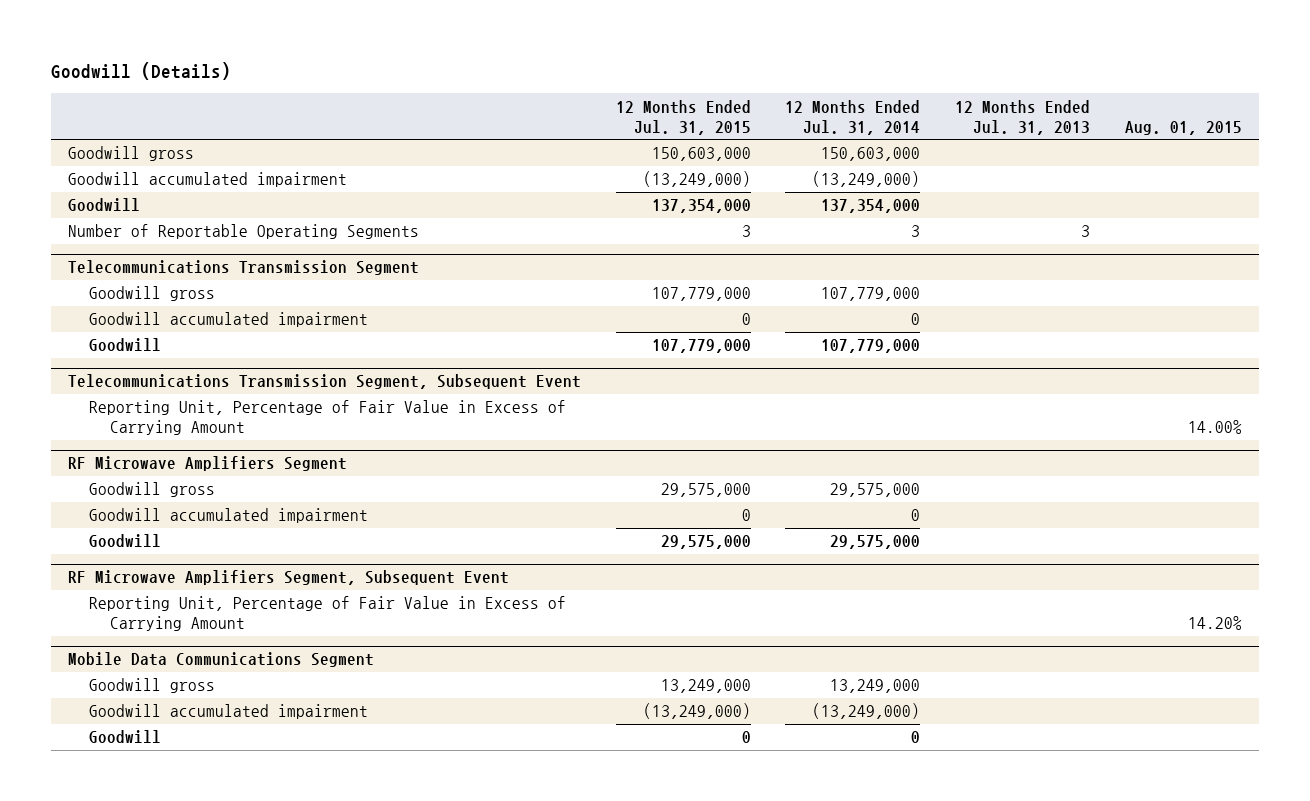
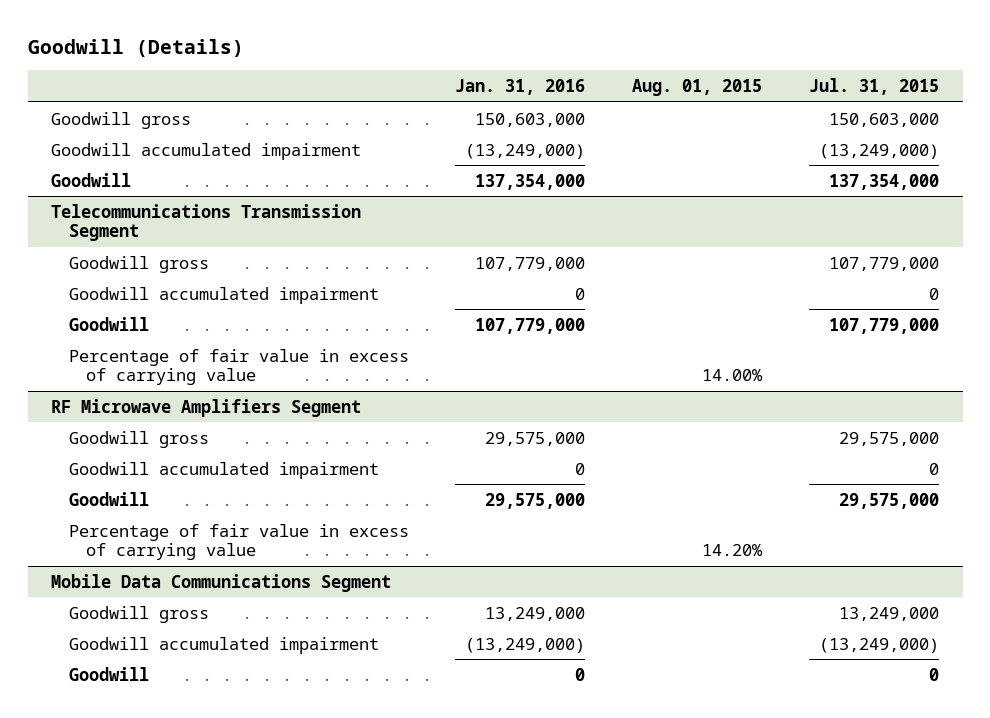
[615,99,751,135] 12 Months Ended Jul. 31, 2015 -> none
[785,99,921,135] 12 Months Ended Jul. 31, 2014 -> none
[955,99,1091,135] 12 Months Ended Jul. 31, 2013 -> none
none -> [455,79,586,96] Jan. 31, 2016
none -> [809,78,940,96] Jul. 31, 2015
[68,224,420,240] Number of Reportable Operating Segments -> none
[68,374,582,390] Telecommunications Transmission Segment, Subsequent Event -> none
[88,400,566,436] Reporting Unit, Percentage of Fair Value in Excess of Carrying Amount -> none
none -> [68,348,409,386] Percentage of fair value in excess of carrying value
[68,570,510,586] RF Microwave Amplifiers Segment, Subsequent Event -> none
[88,596,566,632] Reporting Unit, Percentage of Fair Value in Excess of Carrying Amount -> none
none -> [68,523,409,561] Percentage of fair value in excess of carrying value

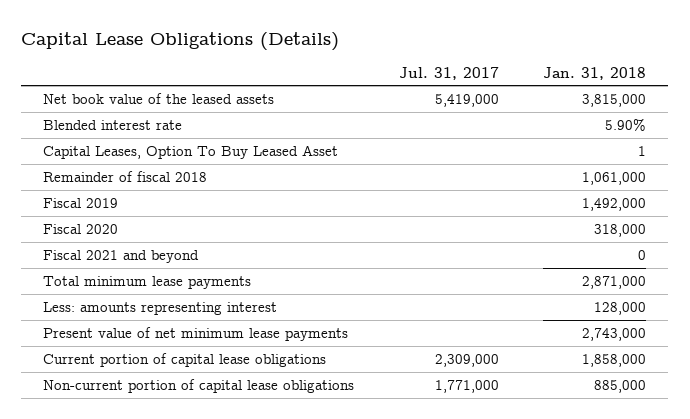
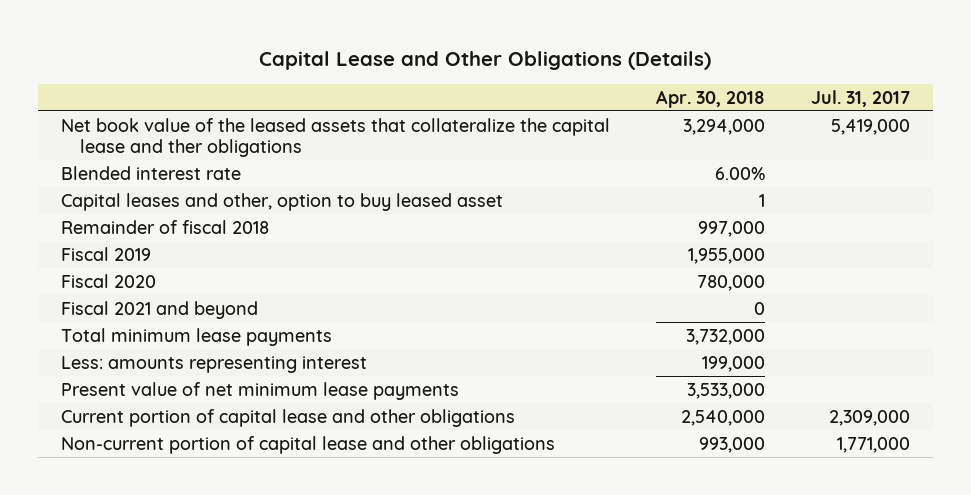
[21,31,340,51] Capital Lease Obligations (Details) -> [259,50,712,70] Capital Lease and Other Obligations (Details)
[543,66,647,80] Jan. 31, 2018 -> none
none -> [655,89,765,108] Apr. 30, 2018
[43,93,275,105] Net book value of the leased assets -> [60,117,610,158] Net book value of the leased assets that collateralize the capital lease and ther obligations
[43,145,339,160] Capital Leases, Option To Buy Leased Asset -> [60,192,503,211] Capital leases and other, option to buy leased asset
[43,353,327,368] Current portion of capital lease obligations -> [60,408,515,427] Current portion of capital lease and other obligations
[43,379,355,394] Non-current portion of capital lease obligations -> [60,435,555,454] Non-current portion of capital lease and other obligations

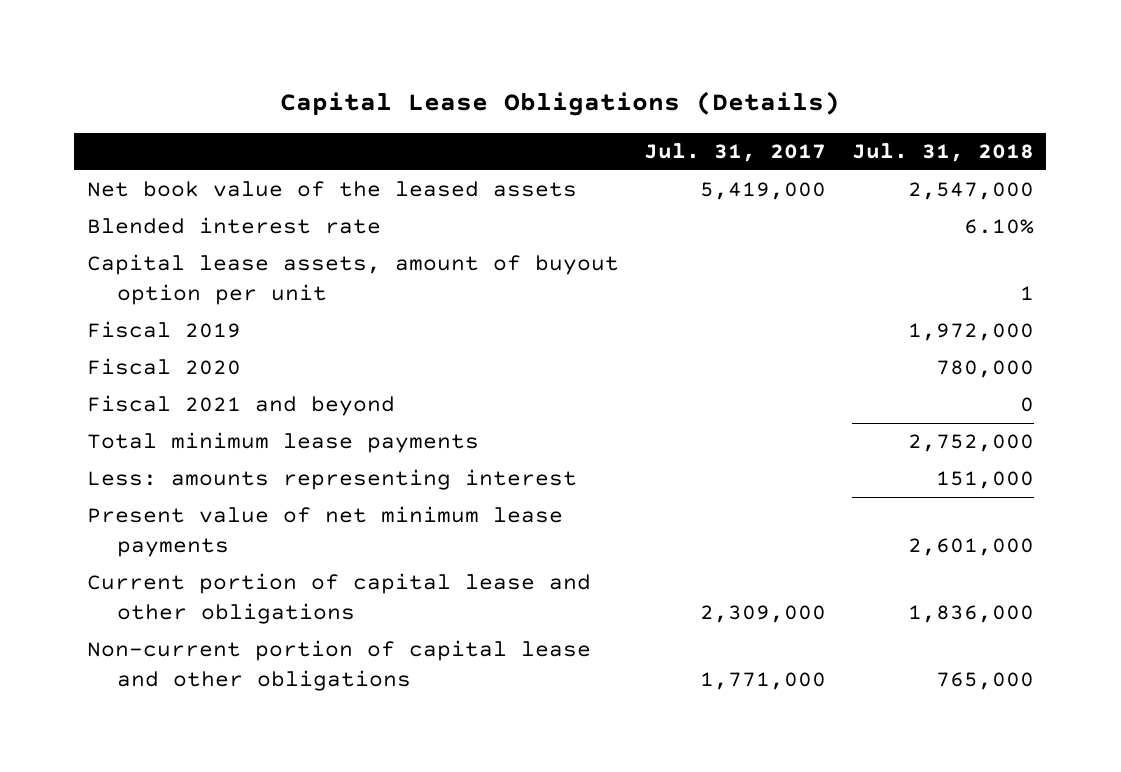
[259,50,712,70] Capital Lease and Other Obligations (Details) -> [280,90,841,116] Capital Lease Obligations (Details)
[655,89,765,108] Apr. 30, 2018 -> none
none -> [851,142,1034,162] Jul. 31, 2018
[60,117,610,158] Net book value of the leased assets that collateralize the capital lease and ther obligations -> [86,181,577,198] Net book value of the leased assets
[60,192,503,211] Capital leases and other, option to buy leased asset -> none
[60,219,269,234] Remainder of fiscal 2018 -> none
none -> [86,254,619,305] Capital lease assets, amount of buyout option per unit

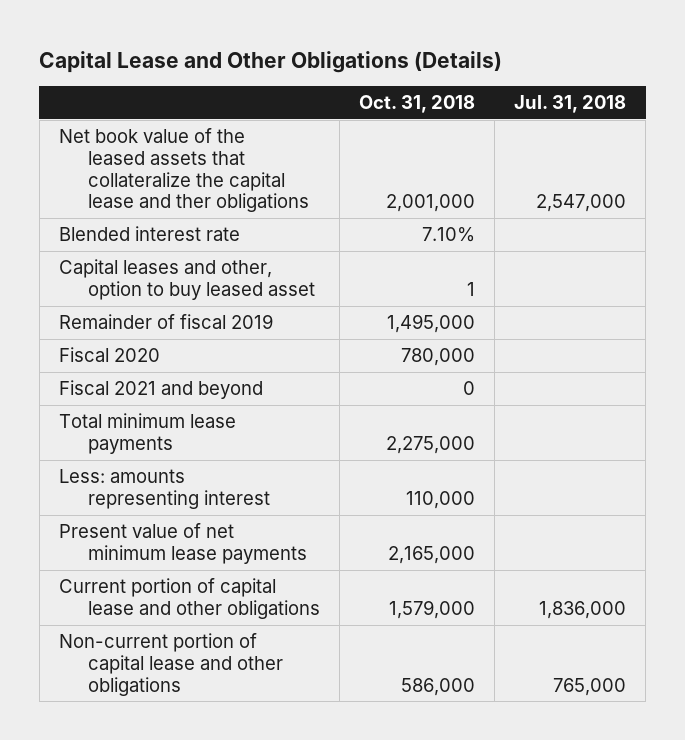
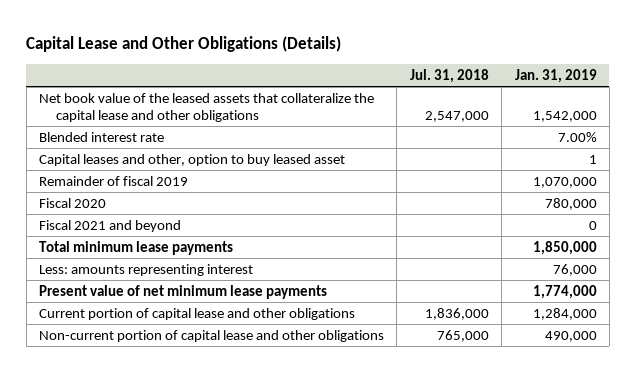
[358,95,475,114] Oct. 31, 2018 -> none
none -> [514,68,597,83] Jan. 31, 2019
[58,128,309,213] Net book value of the leased assets that collateralize the capital lease and ther obligations -> [39,92,375,123] Net book value of the leased assets that collateralize the capital lease and other obligations

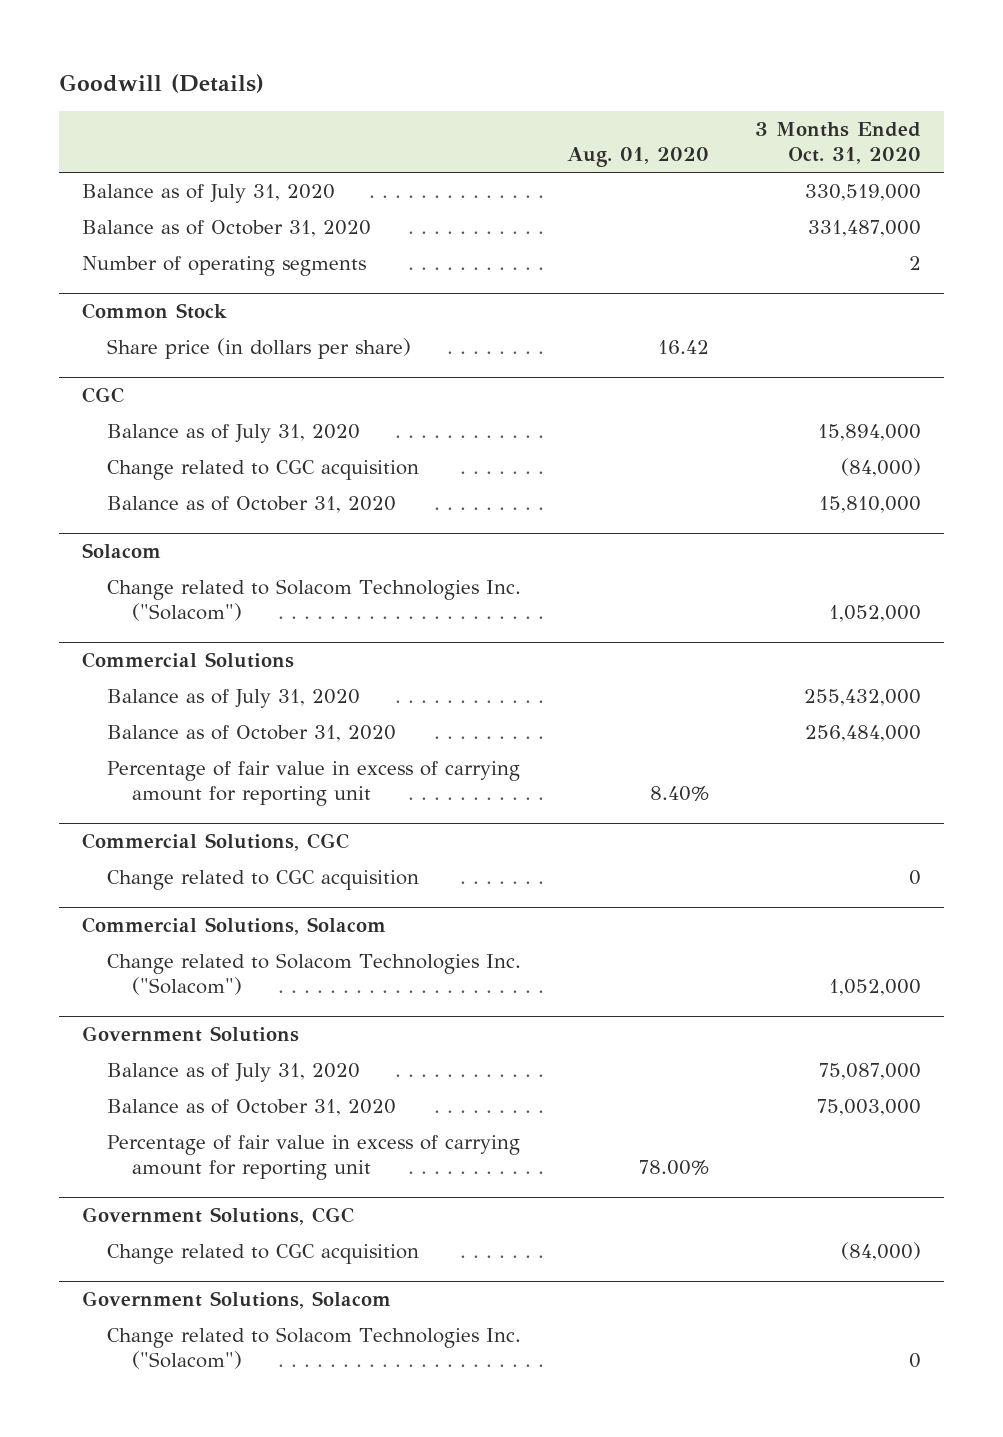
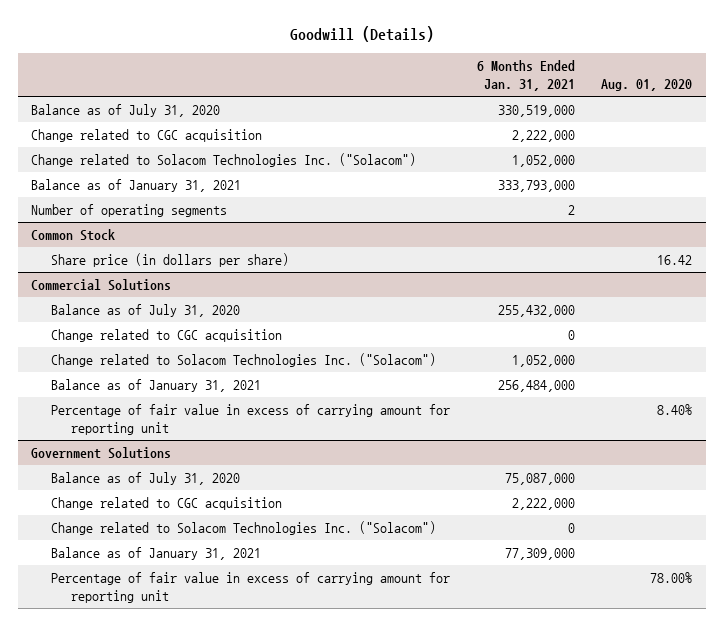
[754,122,921,165] 3 Months Ended Oct. 31, 2020 -> none
none -> [476,59,575,91] 6 Months Ended Jan. 31, 2021
none -> [30,129,262,143] Change related to CGC acquisition
none -> [30,153,416,168] Change related to Solacom Technologies Inc. ("Solacom")
[81,219,371,237] Balance as of October 31, 2020 -> [30,179,241,193] Balance as of January 31, 2021
[81,387,124,404] CGC -> none
[107,423,361,443] Balance as of July 31, 2020 -> none
[107,459,420,480] Change related to CGC acquisition -> none
[107,495,397,513] Balance as of October 31, 2020 -> none
[81,543,161,559] Solacom -> none
[107,578,522,621] Change related to Solacom Technologies Inc. ("Solacom") -> none
none -> [51,329,283,343] Change related to CGC acquisition
none -> [51,353,437,368] Change related to Solacom Technologies Inc. ("Solacom")
[107,724,397,742] Balance as of October 31, 2020 -> [51,379,262,393] Balance as of January 31, 2021
[81,833,349,852] Commercial Solutions, CGC -> none
[107,869,420,890] Change related to CGC acquisition -> none
[81,917,386,936] Commercial Solutions, Solacom -> none
[107,952,522,995] Change related to Solacom Technologies Inc. ("Solacom") -> none
none -> [51,497,283,511] Change related to CGC acquisition
none -> [51,521,437,536] Change related to Solacom Technologies Inc. ("Solacom")
[107,1098,397,1116] Balance as of October 31, 2020 -> [51,547,262,561] Balance as of January 31, 2021
[81,1207,354,1226] Government Solutions, CGC -> none
[107,1243,420,1264] Change related to CGC acquisition -> none
[81,1291,391,1310] Government Solutions, Solacom -> none
[107,1326,522,1369] Change related to Solacom Technologies Inc. ("Solacom") -> none

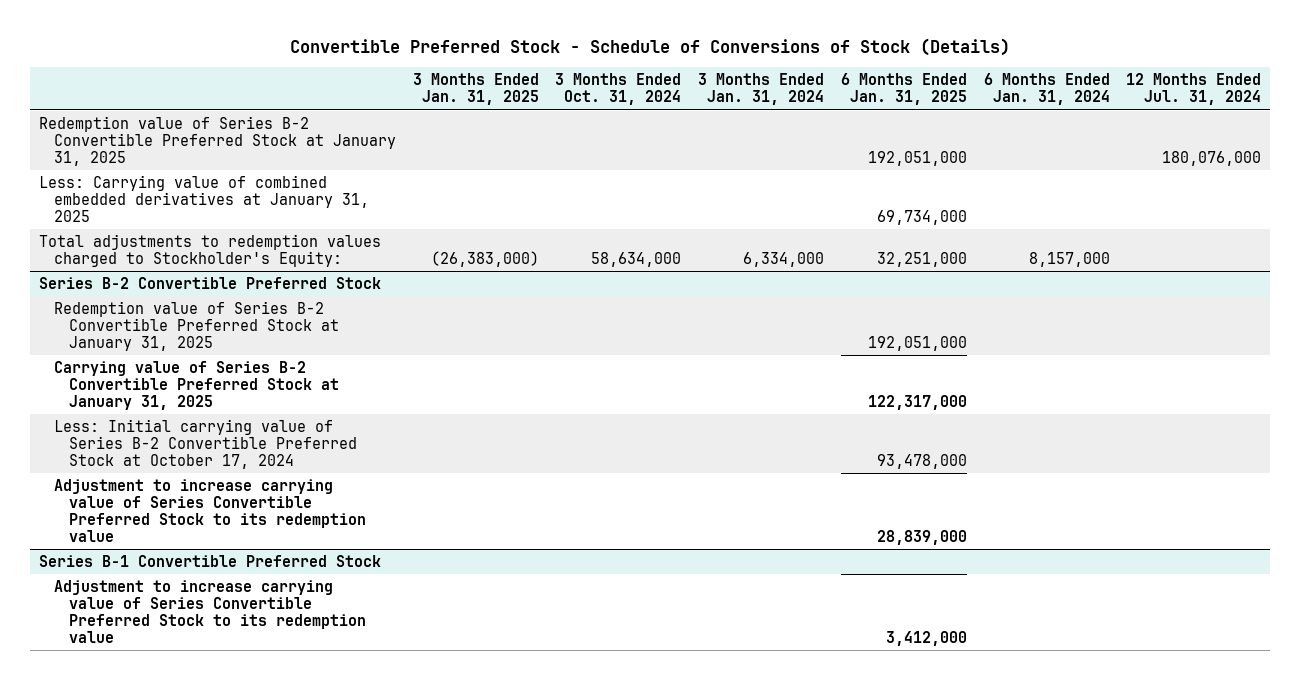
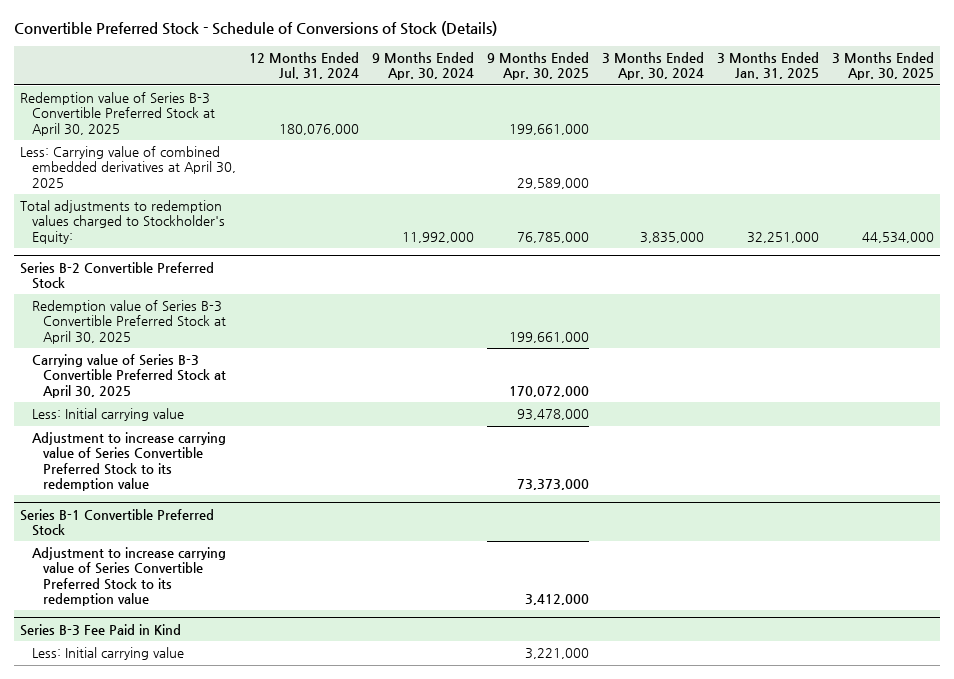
[555,73,682,106] 3 Months Ended Oct. 31, 2024 -> none
[698,73,825,106] 3 Months Ended Jan. 31, 2024 -> none
[840,73,967,106] 6 Months Ended Jan. 31, 2025 -> none
[983,73,1110,106] 6 Months Ended Jan. 31, 2024 -> none
none -> [371,52,474,81] 9 Months Ended Apr. 30, 2024
none -> [486,52,589,81] 9 Months Ended Apr. 30, 2025
none -> [601,52,704,81] 3 Months Ended Apr. 30, 2024
none -> [831,52,934,81] 3 Months Ended Apr. 30, 2025
[38,115,396,167] Redemption value of Series B-2 Convertible Preferred Stock at January 31, 2025 -> [20,92,215,136] Redemption value of Series B-3 Convertible Preferred Stock at April 30, 2025
[38,174,369,223] Less: Carrying value of combined embedded derivatives at January 31, 2025 -> [20,146,236,188] Less: Carrying value of combined embedded derivatives at April 30, 2025
[430,250,539,267] (26,383,000) -> [746,231,819,243] 32,251,000
[53,300,339,352] Redemption value of Series B-2 Convertible Preferred Stock at January 31, 2025 -> [31,300,227,344] Redemption value of Series B-3 Convertible Preferred Stock at April 30, 2025
[53,360,339,411] Carrying value of Series B-2 Convertible Preferred Stock at January 31, 2025 -> [31,354,227,398] Carrying value of Series B-3 Convertible Preferred Stock at April 30, 2025
[53,418,357,470] Less: Initial carrying value of Series B-2 Convertible Preferred Stock at October 17, 2024 -> [31,408,184,422] Less: Initial carrying value
none -> [20,623,182,636] Series B-3 Fee Paid in Kind
none -> [31,647,184,661] Less: Initial carrying value

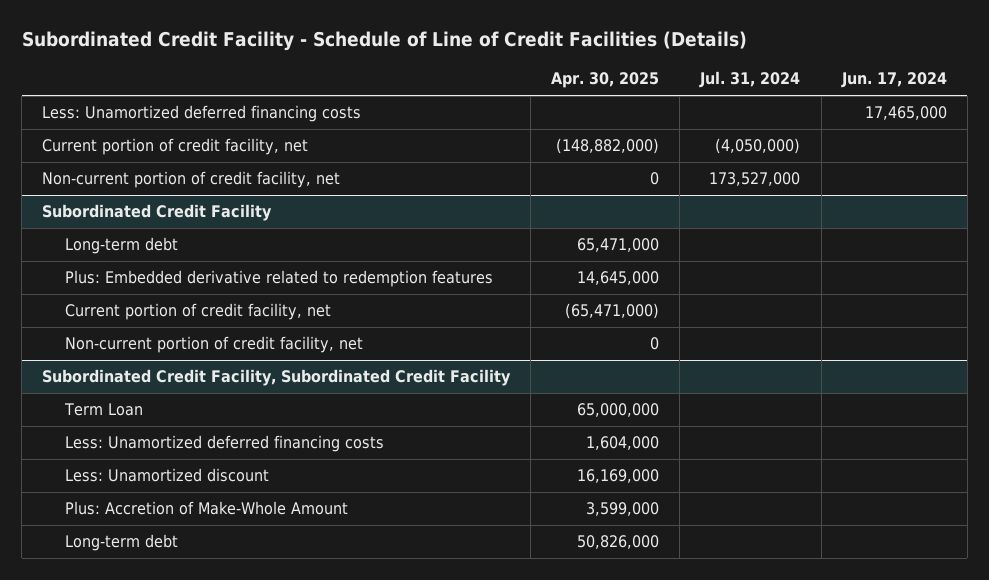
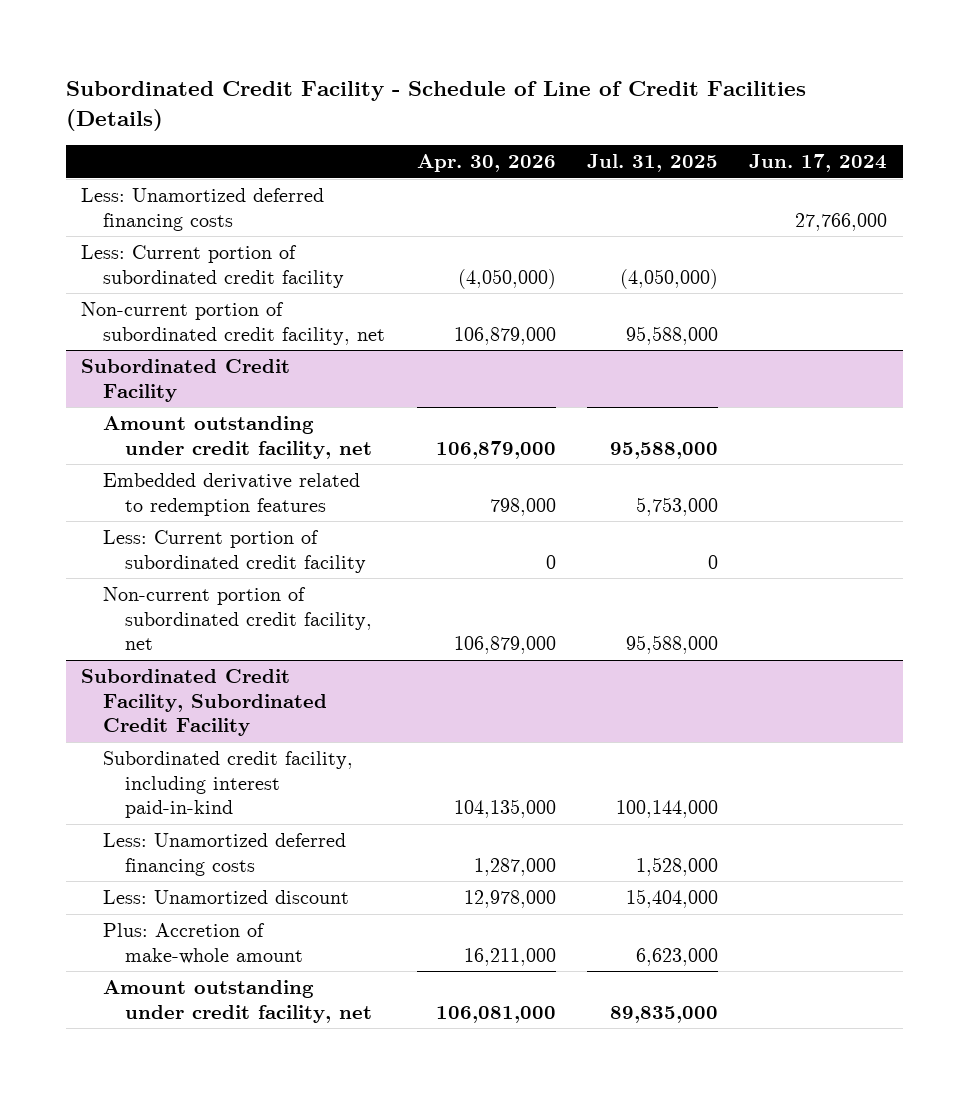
[551,72,660,89] Apr. 30, 2025 -> none
[699,71,801,89] Jul. 31, 2024 -> none
none -> [416,153,556,172] Apr. 30, 2026
none -> [586,153,718,172] Jul. 31, 2025
[864,106,947,121] 17,465,000 -> [795,212,888,231] 27,766,000
[42,138,309,156] Current portion of credit facility, net -> [81,245,345,288] Less: Current portion of subordinated credit facility
[42,171,341,189] Non-current portion of credit facility, net -> [81,302,386,345] Non-current portion of subordinated credit facility, net
[65,237,179,255] Long-term debt -> [103,416,373,459] Amount outstanding under credit facility, net
[65,270,494,288] Plus: Embedded derivative related to redemption features -> [103,473,361,516] Embedded derivative related to redemption features
[65,303,332,321] Current portion of credit facility, net -> [103,530,367,573] Less: Current portion of subordinated credit facility
[65,336,364,354] Non-current portion of credit facility, net -> [103,587,373,651] Non-current portion of subordinated credit facility, net
[64,403,144,417] Term Loan -> [103,751,354,819] Subordinated credit facility, including interest paid-in-kind
[65,501,349,516] Plus: Accretion of Make-Whole Amount -> [103,923,304,964] Plus: Accretion of make-whole amount
[65,534,179,552] Long-term debt -> [103,980,373,1023] Amount outstanding under credit facility, net

